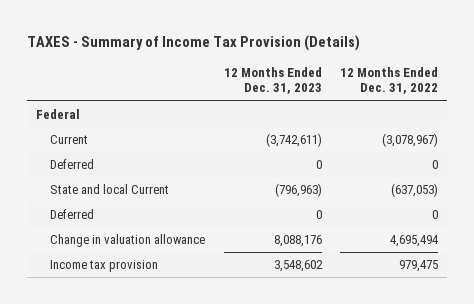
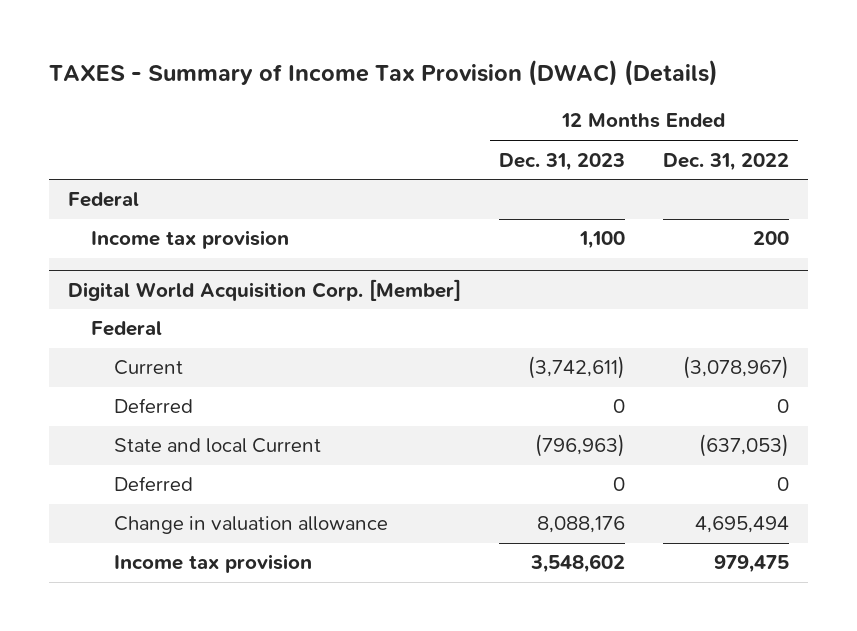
[26,34,360,51] TAXES - Summary of Income Tax Provision (Details) -> [49,59,719,86] TAXES - Summary of Income Tax Provision (DWAC) (Details)
none -> [91,230,290,250] Income tax provision
none -> [68,278,462,301] Digital World Acquisition Corp. [Member]
none -> [91,321,163,337] Federal

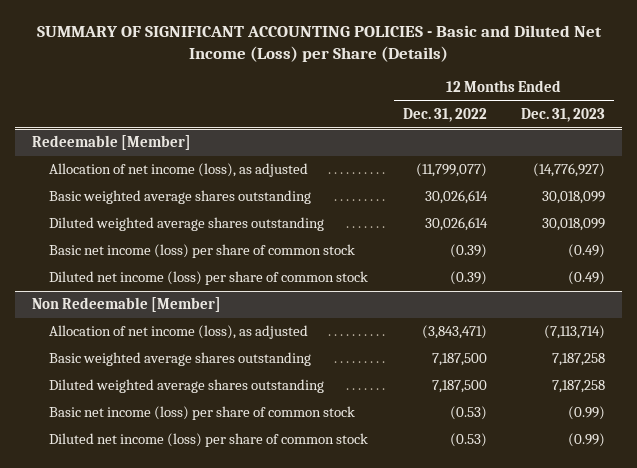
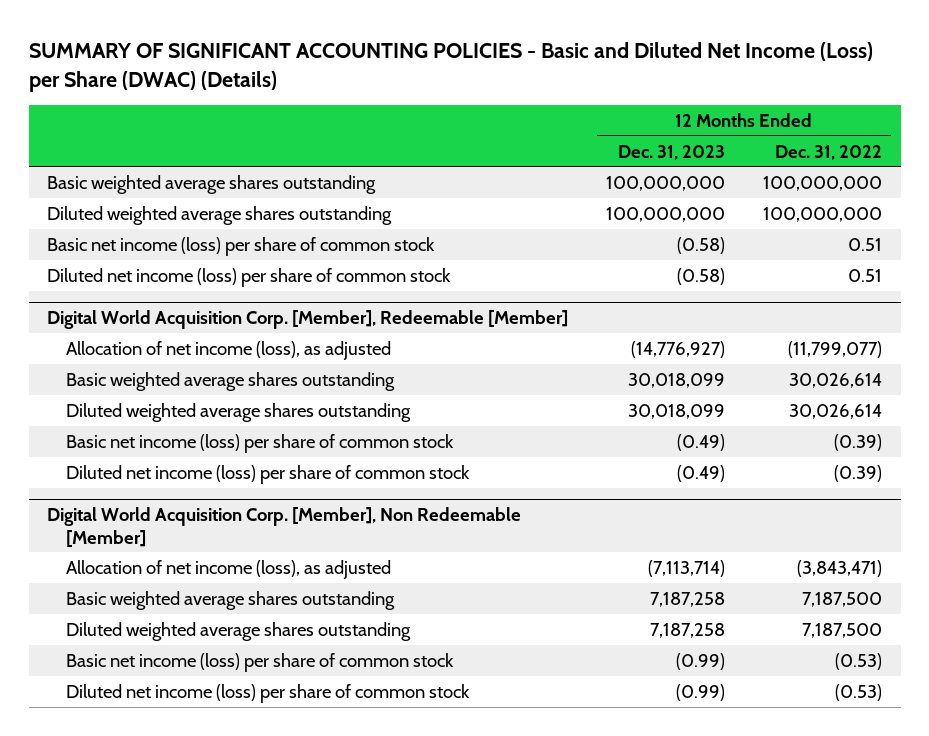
[36,24,602,63] SUMMARY OF SIGNIFICANT ACCOUNTING POLICIES - Basic and Diluted Net Income (Loss) per Share (Details) -> [28,41,873,92] SUMMARY OF SIGNIFICANT ACCOUNTING POLICIES - Basic and Diluted Net Income (Loss) per Share (DWAC) (Details)
[31,135,191,151] Redeemable [Member] -> none
none -> [47,174,377,194] Basic weighted average shares outstanding
none -> [47,205,393,225] Diluted weighted average shares outstanding
none -> [47,236,436,256] Basic net income (loss) per share of common stock
none -> [47,267,452,287] Diluted net income (loss) per share of common stock
none -> [47,310,569,330] Digital World Acquisition Corp. [Member], Redeemable [Member]
[31,297,221,313] Non Redeemable [Member] -> none
none -> [47,507,522,547] Digital World Acquisition Corp. [Member], Non Redeemable [Member]

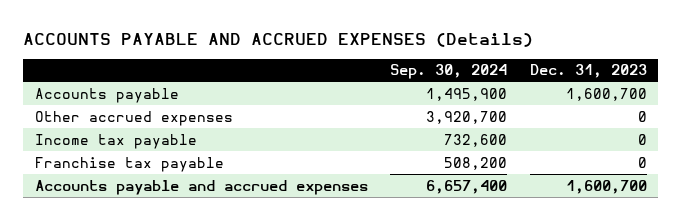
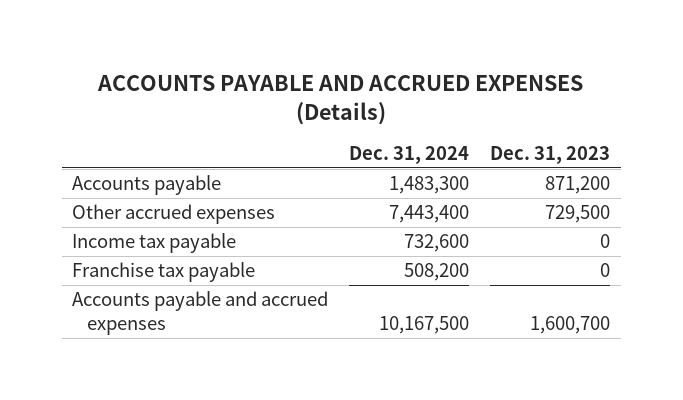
[390,64,508,80] Sep. 30, 2024 -> none
none -> [349,145,470,164] Dec. 31, 2024
[565,87,647,101] 1,600,700 -> [545,176,611,195] 871,200
[637,110,647,122] 0 -> [545,205,611,224] 729,500

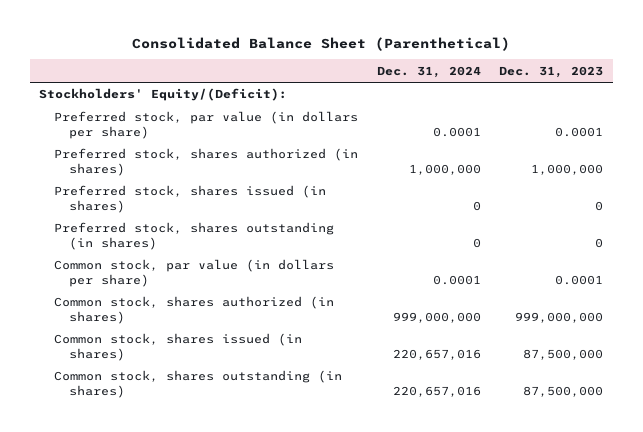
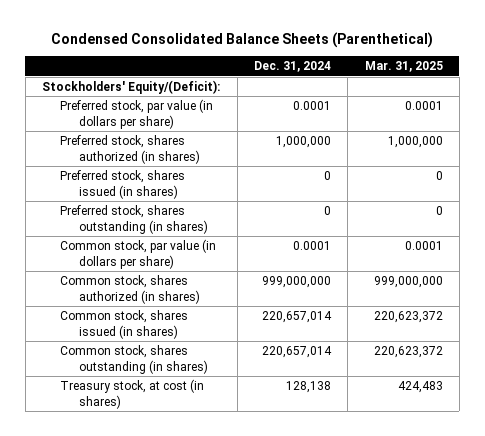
[132,36,511,51] Consolidated Balance Sheet (Parenthetical) -> [51,32,434,49] Condensed Consolidated Balance Sheets (Parenthetical)
[499,65,604,78] Dec. 31, 2023 -> none
none -> [364,61,443,73] Mar. 31, 2025
[392,348,481,360] 220,657,016 -> [261,310,332,323] 220,657,014
[392,385,481,397] 220,657,016 -> [261,345,332,358] 220,657,014
none -> [60,378,205,409] Treasury stock, at cost (in shares)

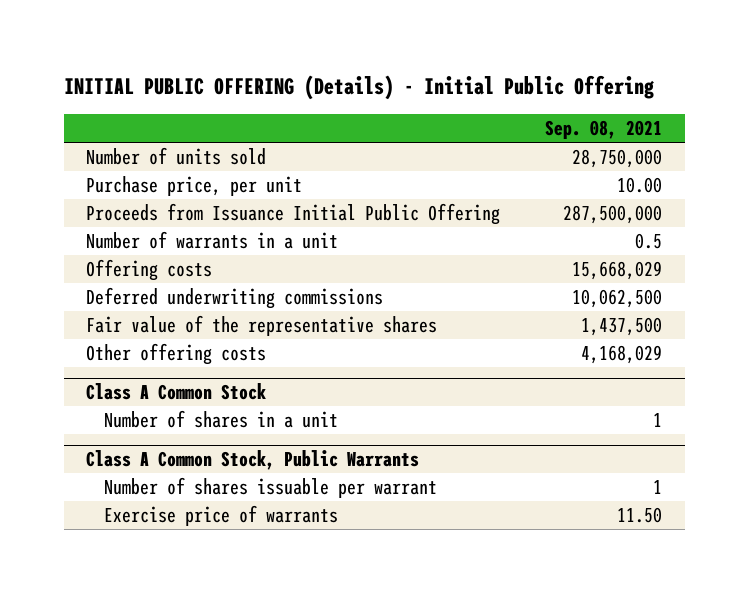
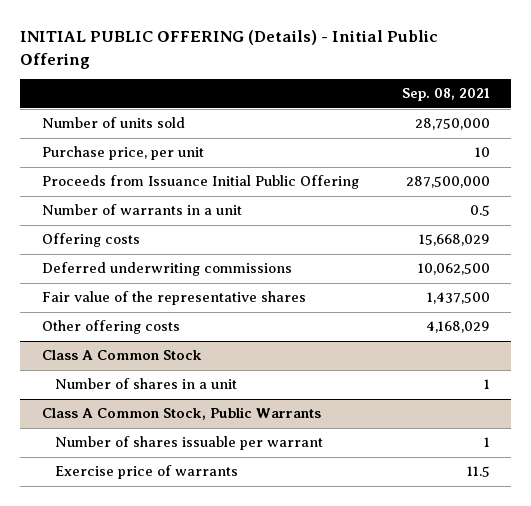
[617,176,663,193] 10.00 -> [474,147,490,158] 10
[617,506,663,523] 11.50 -> [466,466,490,478] 11.5

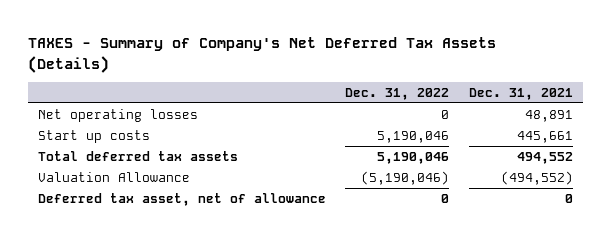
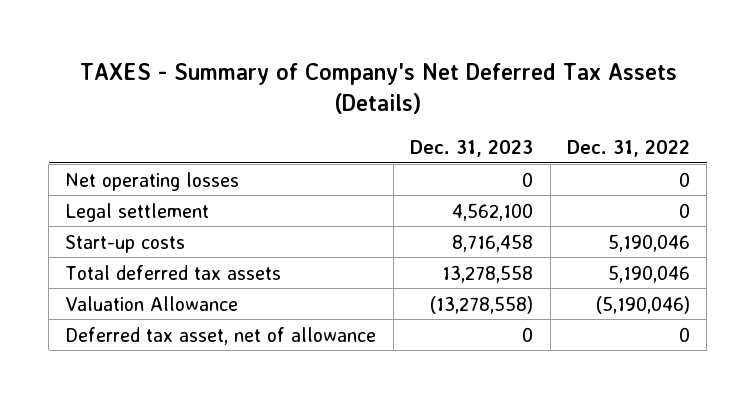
[468,87,573,100] Dec. 31, 2021 -> none
none -> [410,139,534,157] Dec. 31, 2023
none -> [65,202,210,222] Legal settlement
[37,130,150,144] Start up costs -> [65,234,186,253] Start-up costs

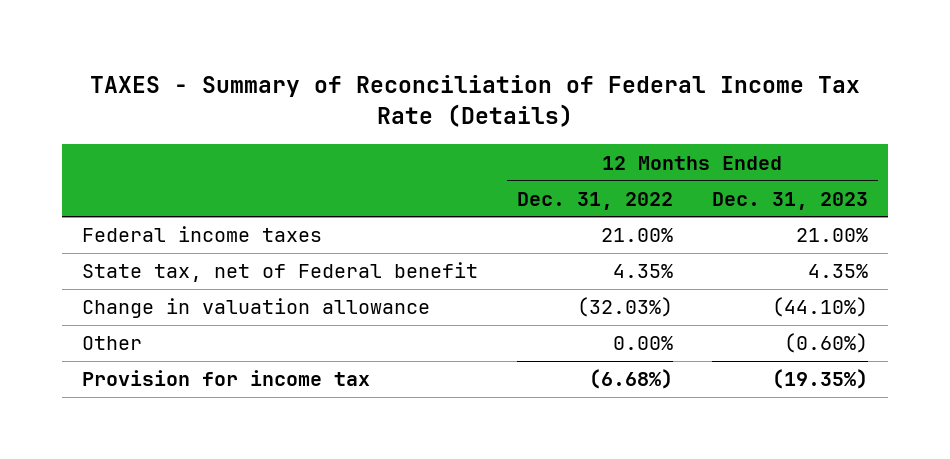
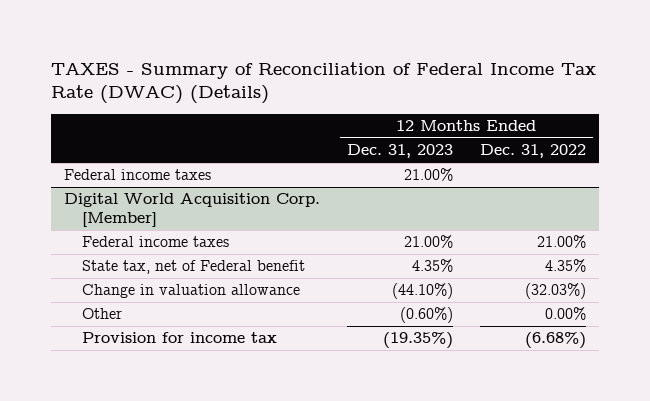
[89,75,860,128] TAXES - Summary of Reconciliation of Federal Income Tax Rate (Details) -> [50,61,596,105] TAXES - Summary of Reconciliation of Federal Income Tax Rate (DWAC) (Details)
none -> [64,169,212,181] Federal income taxes
none -> [64,193,321,228] Digital World Acquisition Corp. [Member]

